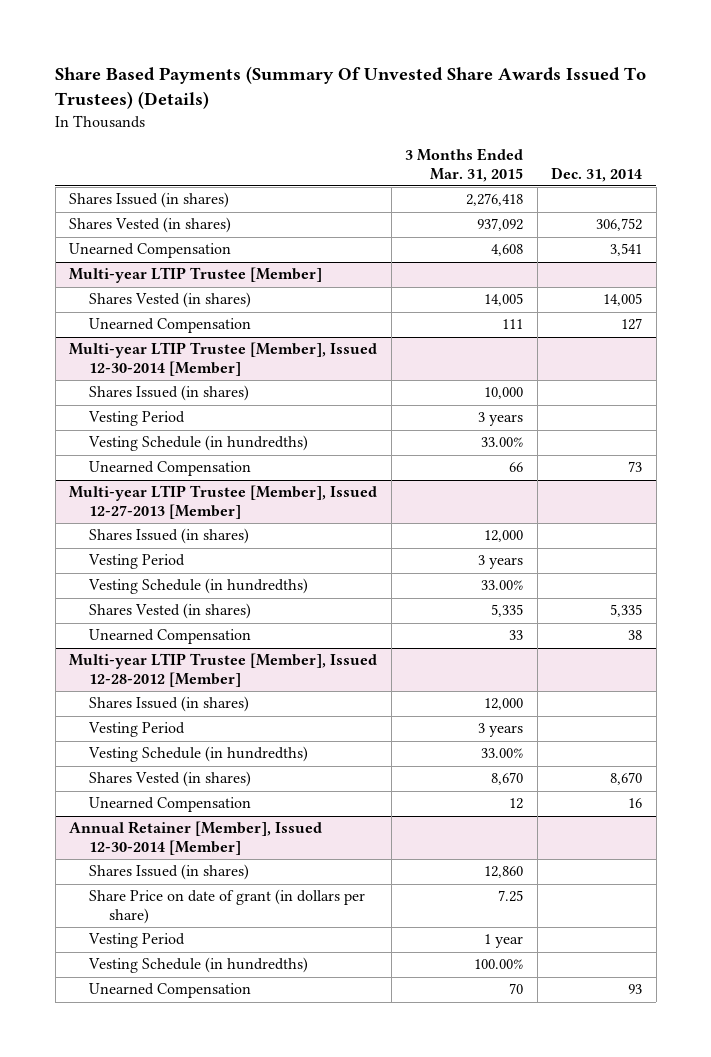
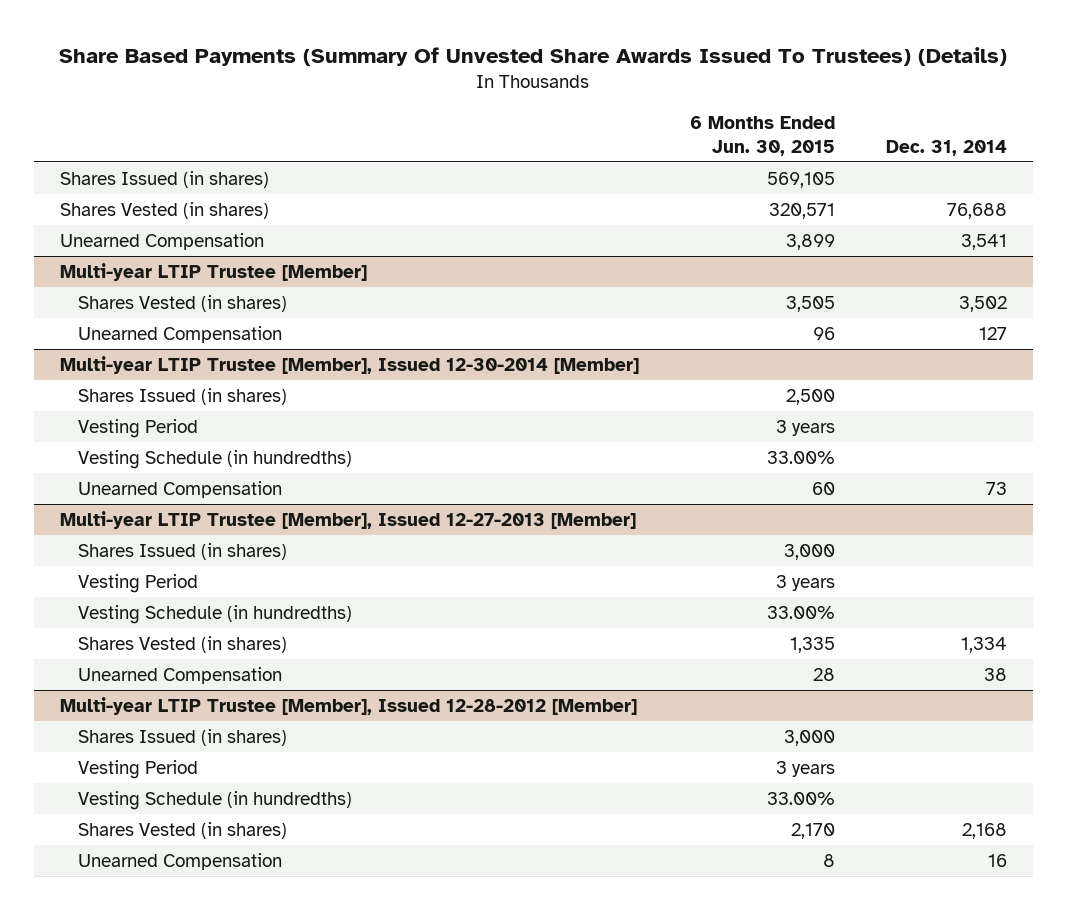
[405,148,524,182] 3 Months Ended Mar. 31, 2015 -> none
none -> [689,115,835,156] 6 Months Ended Jun. 30, 2015
[596,218,643,232] 306,752 -> [947,202,1008,219] 76,688
[603,293,643,307] 14,005 -> [959,295,1008,312] 3,502
[610,604,643,618] 5,335 -> [961,636,1008,653] 1,334
[610,772,643,786] 8,670 -> [962,822,1008,839] 2,168
[69,821,323,855] Annual Retainer [Member], Issued 12-30-2014 [Member] -> none
[89,864,250,881] Shares Issued (in shares) -> none
[89,889,366,924] Share Price on date of grant (in dollars per share) -> none
[88,933,186,949] Vesting Period -> none
[88,957,309,974] Vesting Schedule (in hundredths) -> none
[89,983,252,999] Unearned Compensation -> none

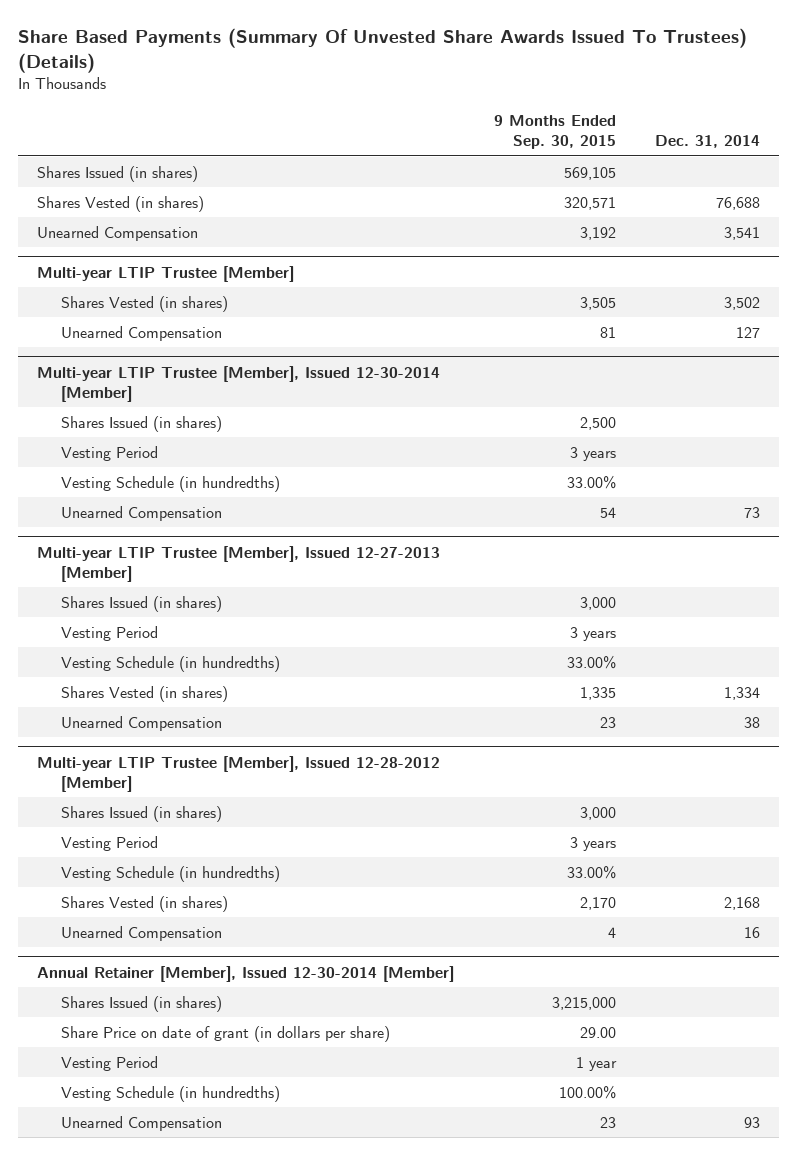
[689,115,835,156] 6 Months Ended Jun. 30, 2015 -> none
none -> [493,115,616,150] 9 Months Ended Sep. 30, 2015
none -> [37,965,455,982] Annual Retainer [Member], Issued 12-30-2014 [Member]
none -> [61,995,223,1012] Shares Issued (in shares)
none -> [61,1025,391,1042] Share Price on date of grant (in dollars per share)
none -> [61,1055,159,1071] Vesting Period
none -> [61,1085,281,1102] Vesting Schedule (in hundredths)
none -> [61,1115,223,1131] Unearned Compensation

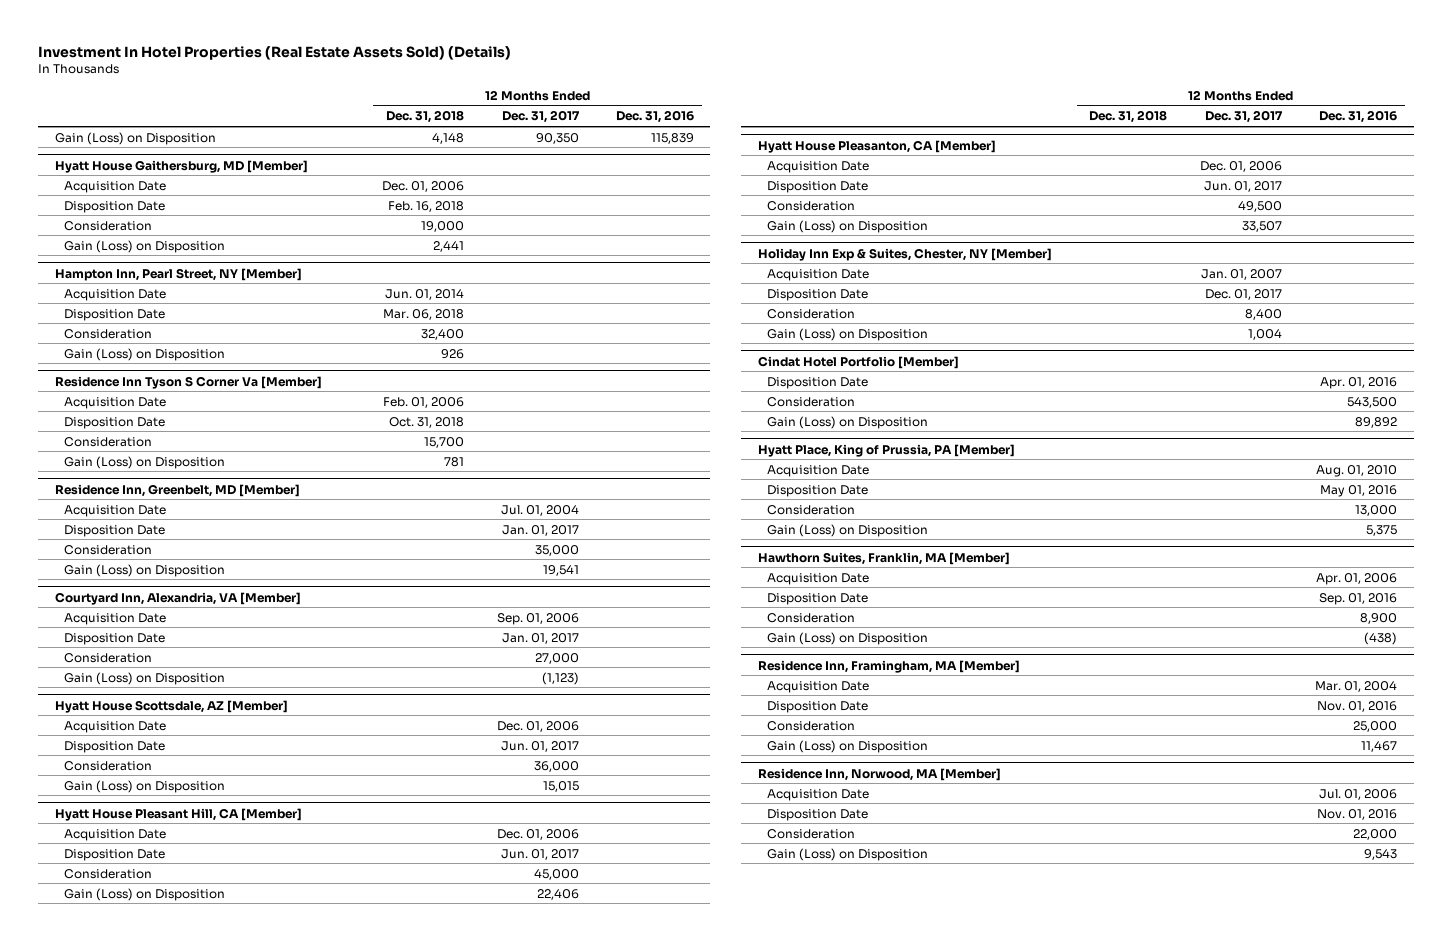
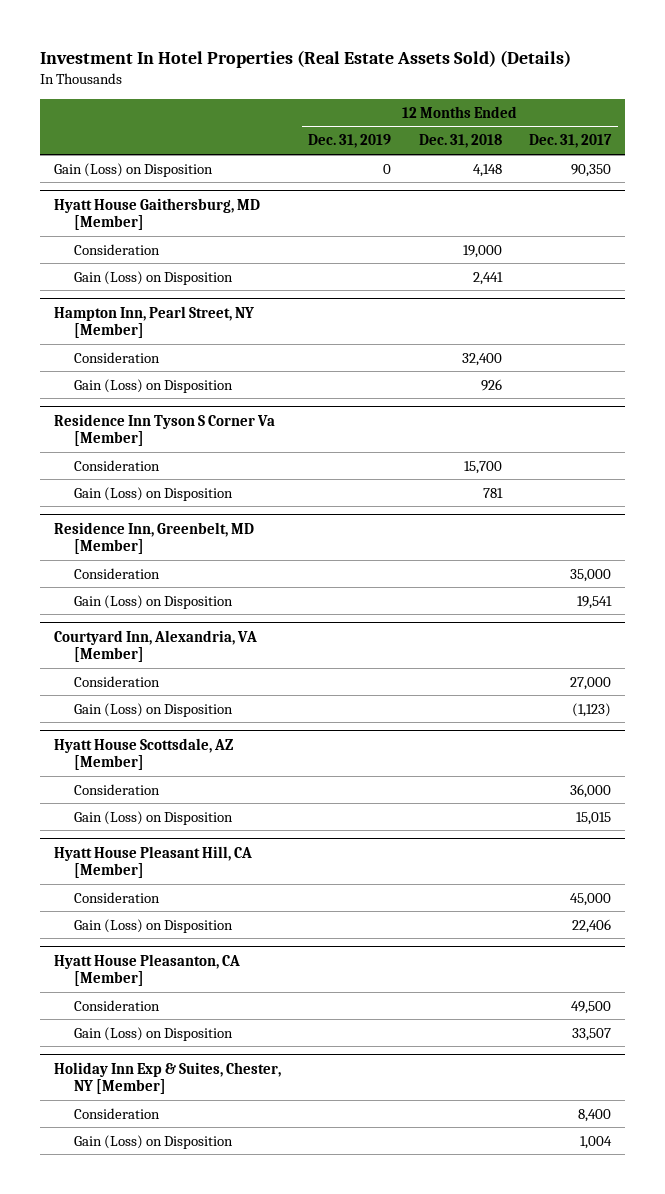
[615,110,694,124] Dec. 31, 2016 -> none
none -> [308,134,392,149] Dec. 31, 2019
[63,180,166,193] Acquisition Date -> none
[63,200,165,213] Disposition Date -> none
[63,288,166,301] Acquisition Date -> none
[63,308,165,321] Disposition Date -> none
[63,396,166,409] Acquisition Date -> none
[63,416,165,429] Disposition Date -> none
[63,504,166,517] Acquisition Date -> none
[63,524,165,537] Disposition Date -> none
[63,612,166,625] Acquisition Date -> none
[63,632,165,645] Disposition Date -> none
[63,720,166,733] Acquisition Date -> none
[63,740,165,753] Disposition Date -> none
[63,828,166,841] Acquisition Date -> none
[63,848,165,861] Disposition Date -> none
[767,160,870,173] Acquisition Date -> none
[767,180,869,193] Disposition Date -> none
[767,268,870,281] Acquisition Date -> none
[767,288,869,301] Disposition Date -> none
[757,355,959,369] Cindat Hotel Portfolio [Member] -> none
[767,376,869,389] Disposition Date -> none
[767,396,856,407] Consideration -> none
[767,415,929,429] Gain (Loss) on Disposition -> none
[757,443,1015,457] Hyatt Place, King of Prussia, PA [Member] -> none
[767,464,870,477] Acquisition Date -> none
[767,484,869,497] Disposition Date -> none
[767,504,856,515] Consideration -> none
[767,523,929,537] Gain (Loss) on Disposition -> none
[757,551,1010,565] Hawthorn Suites, Franklin, MA [Member] -> none
[767,572,870,585] Acquisition Date -> none
[767,592,869,605] Disposition Date -> none
[767,612,856,623] Consideration -> none
[767,631,929,645] Gain (Loss) on Disposition -> none
[757,659,1020,673] Residence Inn, Framingham, MA [Member] -> none
[767,680,870,693] Acquisition Date -> none
[767,700,869,713] Disposition Date -> none
[767,720,856,731] Consideration -> none
[767,739,929,753] Gain (Loss) on Disposition -> none
[757,767,1001,781] Residence Inn, Norwood, MA [Member] -> none
[767,788,870,801] Acquisition Date -> none
[767,808,869,821] Disposition Date -> none
[767,828,856,839] Consideration -> none
[767,847,929,861] Gain (Loss) on Disposition -> none

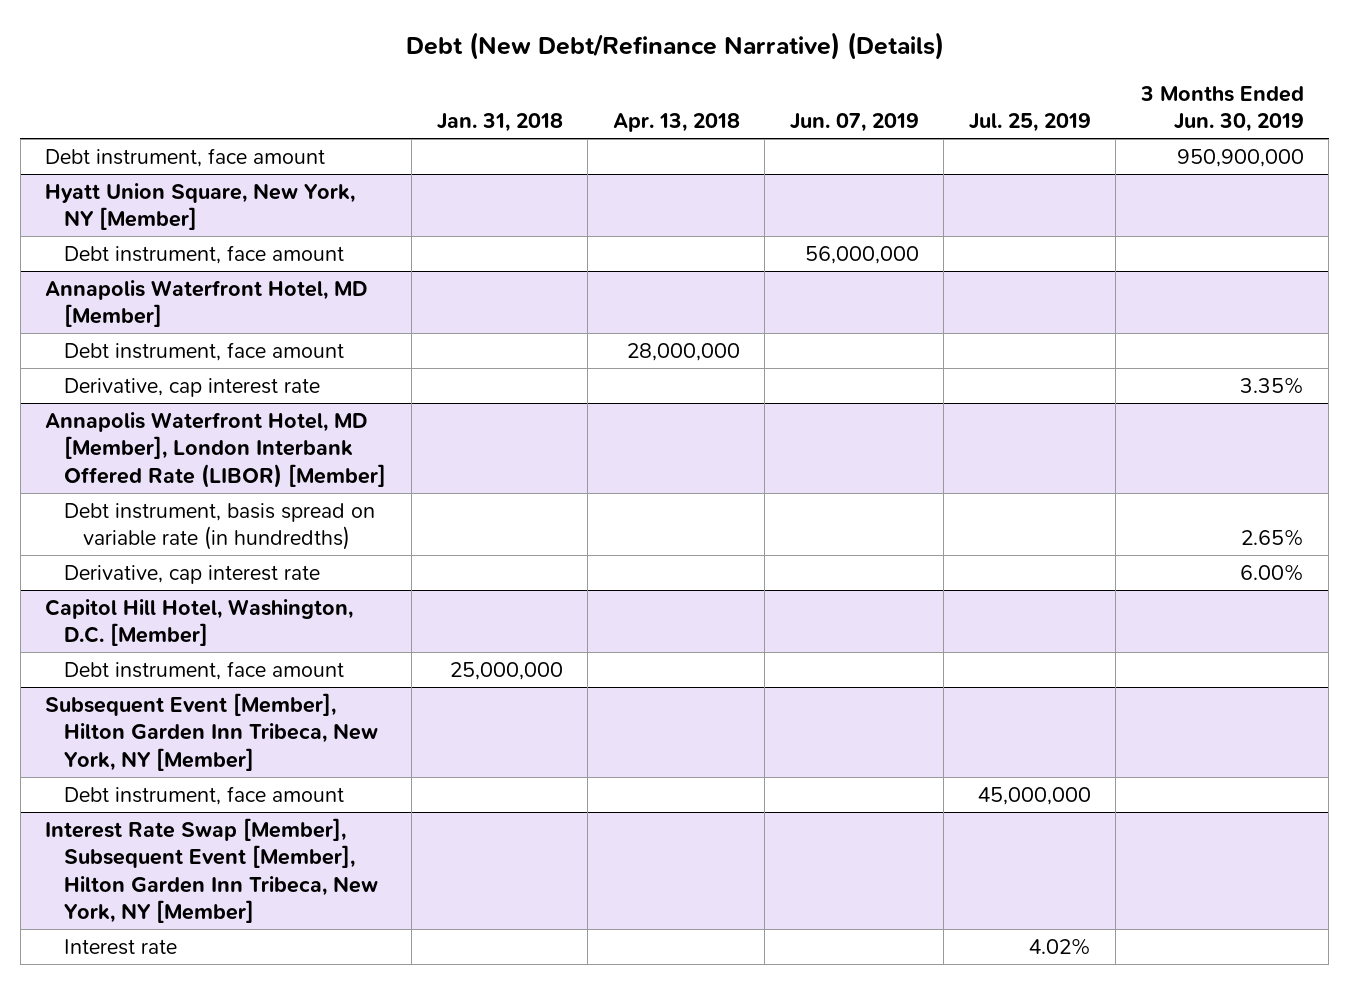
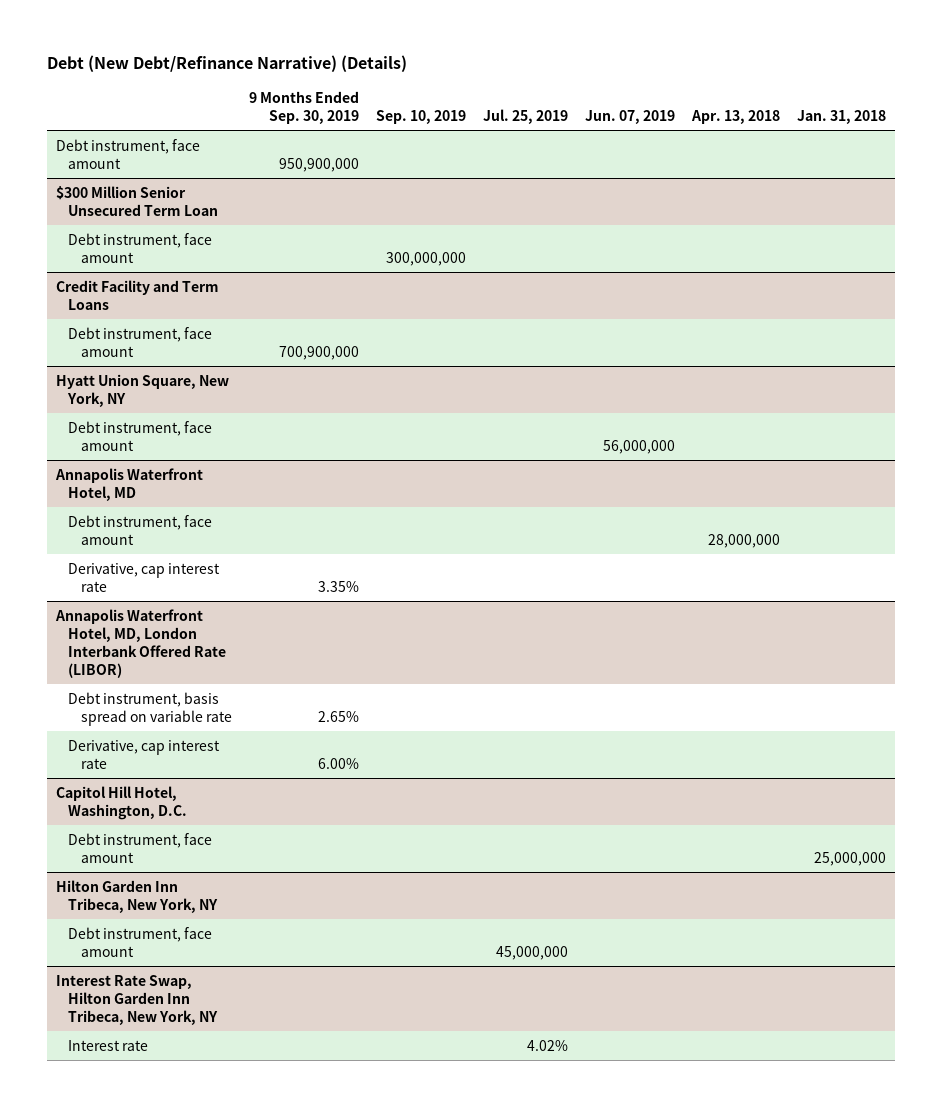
[1139,85,1304,132] 3 Months Ended Jun. 30, 2019 -> none
none -> [248,90,359,124] 9 Months Ended Sep. 30, 2019
none -> [375,109,466,124] Sep. 10, 2019
none -> [55,185,219,216] $300 Million Senior Unsecured Term Loan
none -> [68,232,213,263] Debt instrument, face amount
none -> [55,279,219,310] Credit Facility and Term Loans
none -> [68,326,213,357] Debt instrument, face amount
[45,182,356,231] Hyatt Union Square, New York, NY [Member] -> [55,373,229,407] Hyatt Union Square, New York, NY
[45,279,368,328] Annapolis Waterfront Hotel, MD [Member] -> [54,467,203,501] Annapolis Waterfront Hotel, MD
[45,411,387,488] Annapolis Waterfront Hotel, MD [Member], London Interbank Offered Rate (LIBOR) [Member] -> [54,608,227,679] Annapolis Waterfront Hotel, MD, London Interbank Offered Rate (LIBOR)
[64,502,376,551] Debt instrument, basis spread on variable rate (in hundredths) -> [68,691,232,726] Debt instrument, basis spread on variable rate
[45,598,354,647] Capitol Hill Hotel, Washington, D.C. [Member] -> [55,785,188,820] Capitol Hill Hotel, Washington, D.C.
[45,692,379,771] Subsequent Event [Member], Hilton Garden Inn Tribeca, New York, NY [Member] -> [55,879,219,913] Hilton Garden Inn Tribeca, New York, NY
[45,817,379,923] Interest Rate Swap [Member], Subsequent Event [Member], Hilton Garden Inn Tribeca, New York, NY [Member] -> [55,974,219,1025] Interest Rate Swap, Hilton Garden Inn Tribeca, New York, NY

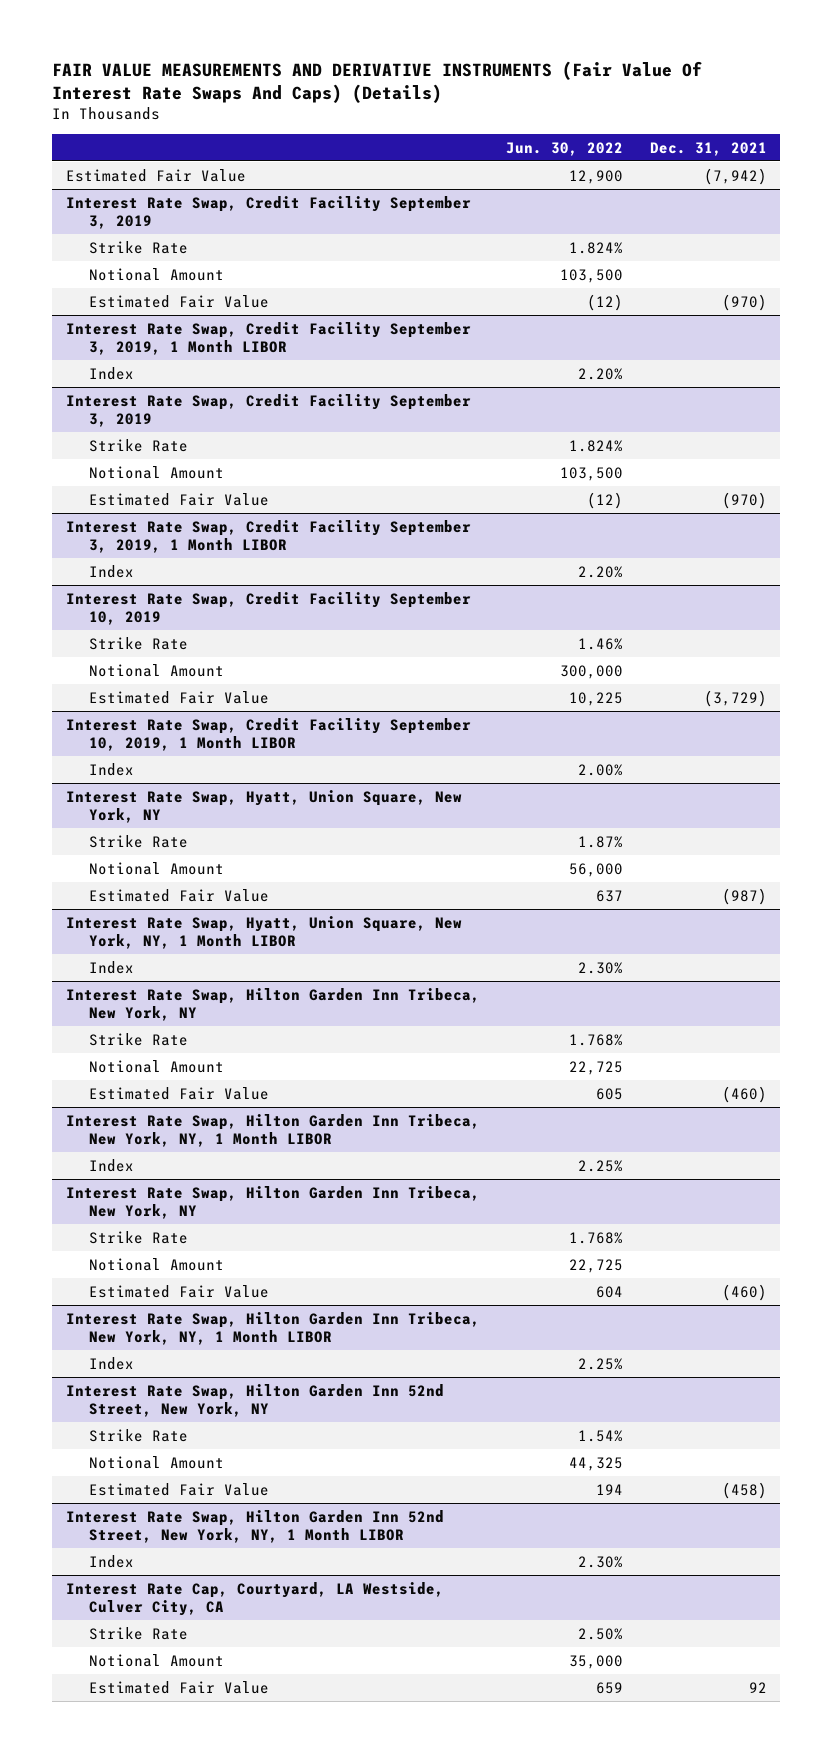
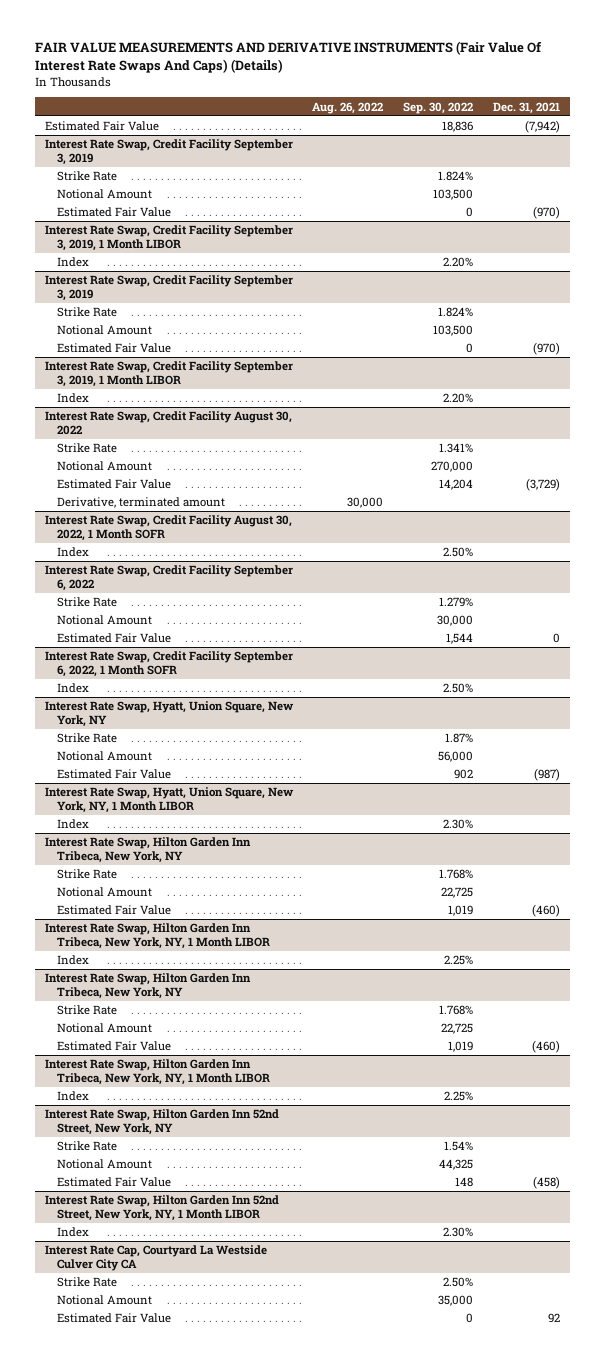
[506,141,624,156] Jun. 30, 2022 -> none
none -> [312,101,384,114] Aug. 26, 2022
none -> [403,101,474,114] Sep. 30, 2022
[65,591,471,625] Interest Rate Swap, Credit Facility September 10, 2019 -> [44,411,292,435] Interest Rate Swap, Credit Facility August 30, 2022
none -> [56,497,225,509] Derivative, terminated amount
none -> [44,515,292,541] Interest Rate Swap, Credit Facility August 30, 2022, 1 Month SOFR
none -> [56,547,89,558] Index
none -> [44,565,293,591] Interest Rate Swap, Credit Facility September 6, 2022
none -> [56,597,117,608] Strike Rate
none -> [56,615,152,626] Notional Amount
none -> [56,633,171,644] Estimated Fair Value
[65,717,471,751] Interest Rate Swap, Credit Facility September 10, 2019, 1 Month LIBOR -> [44,651,293,677] Interest Rate Swap, Credit Facility September 6, 2022, 1 Month SOFR
[65,1581,444,1616] Interest Rate Cap, Courtyard, LA Westside, Culver City, CA -> [44,1245,267,1271] Interest Rate Cap, Courtyard La Westside Culver City CA

